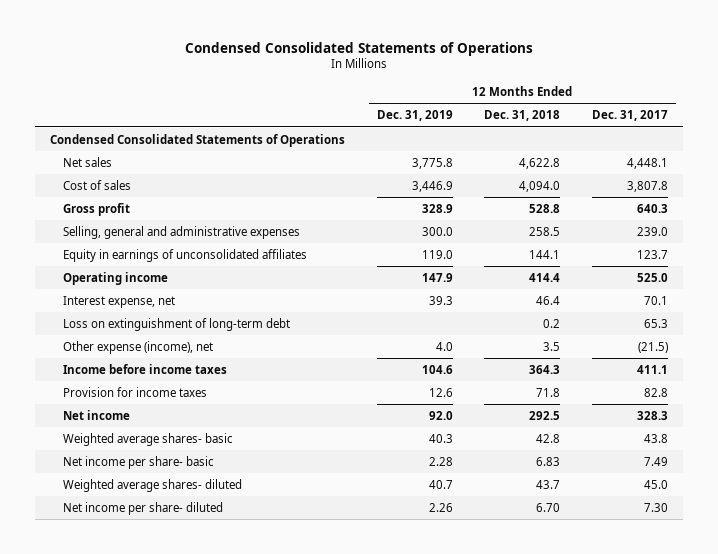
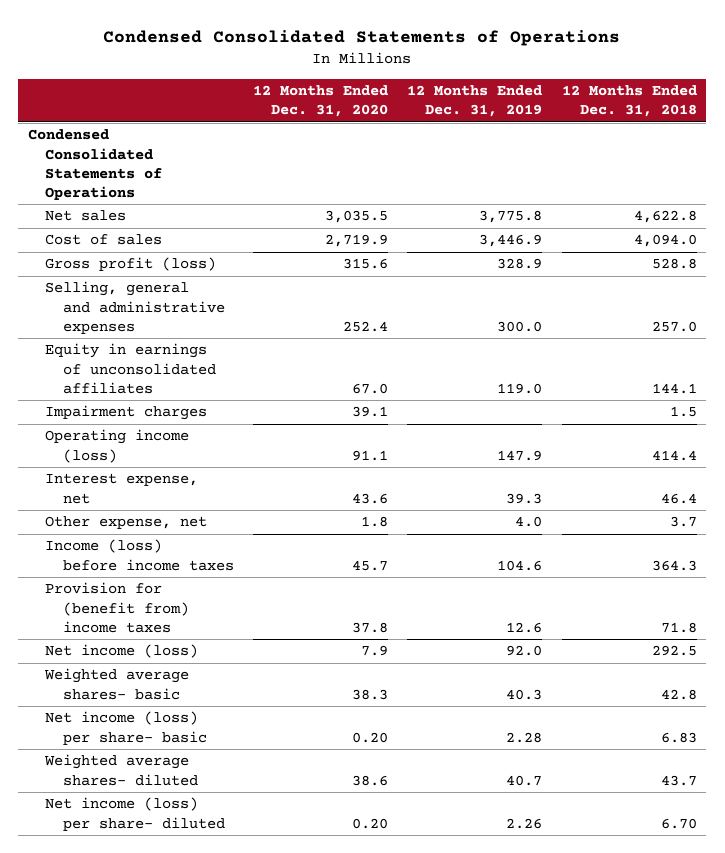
[591,110,668,122] Dec. 31, 2017 -> none
none -> [253,85,389,118] 12 Months Ended Dec. 31, 2020
[62,202,130,216] Gross profit -> [45,257,217,272] Gross profit (loss)
[529,226,561,236] 258.5 -> [651,320,697,332] 257.0
none -> [45,405,208,421] Impairment charges
[62,271,168,285] Operating income -> [45,429,190,463] Operating income (loss)
[62,317,290,331] Loss on extinguishment of long-term debt -> none
[62,340,213,354] Other expense (income), net -> [45,516,208,530] Other expense, net
[543,341,561,351] 3.5 -> [669,516,697,528] 3.7
[62,363,227,374] Income before income taxes -> [45,539,234,571] Income (loss) before income taxes
[62,386,207,397] Provision for income taxes -> [45,582,189,633] Provision for (benefit from) income taxes
[62,409,130,420] Net income -> [45,644,199,659] Net income (loss)
[62,455,214,469] Net income per share- basic -> [45,711,207,745] Net income (loss) per share- basic
[62,501,223,515] Net income per share- diluted -> [45,797,225,831] Net income (loss) per share- diluted

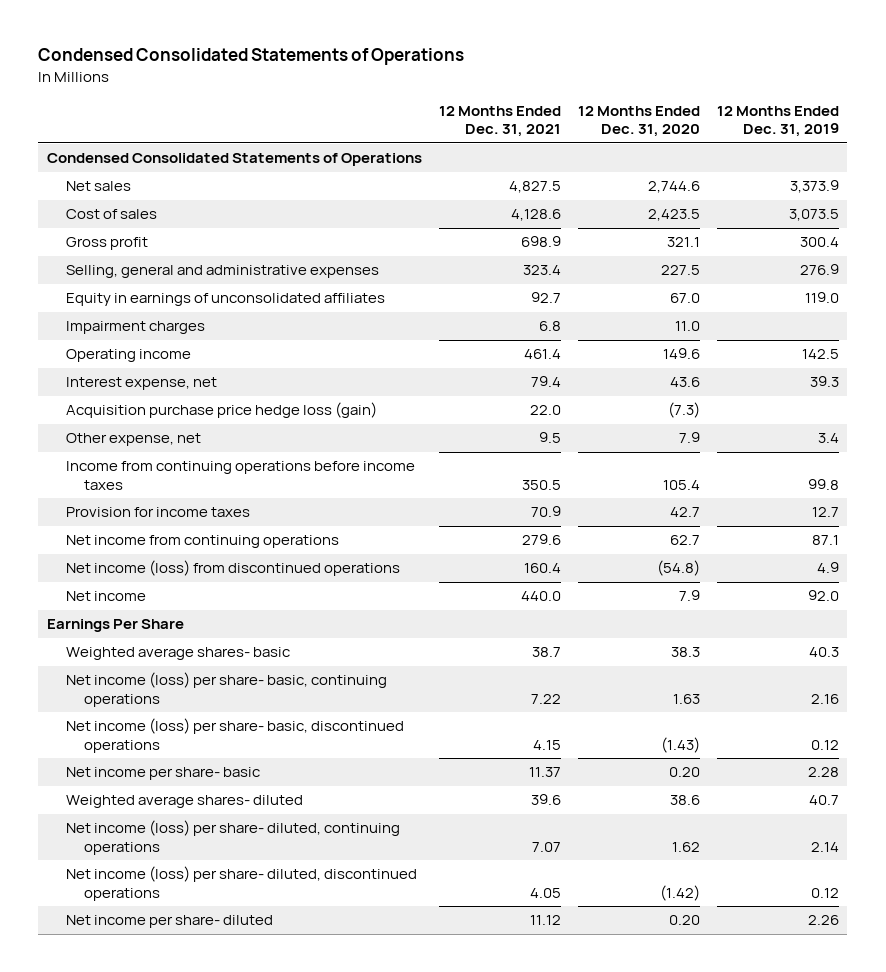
[561,85,697,118] 12 Months Ended Dec. 31, 2018 -> none
none -> [438,106,561,138] 12 Months Ended Dec. 31, 2021
[325,210,389,224] 3,035.5 -> [647,181,700,194] 2,744.6
[479,210,543,224] 3,775.8 -> [789,180,839,194] 3,373.9
[325,234,389,248] 2,719.9 -> [647,209,700,222] 2,423.5
[479,234,543,248] 3,446.9 -> [788,209,839,222] 3,073.5
[45,257,217,272] Gross profit (loss) -> [65,237,148,251] Gross profit
[343,258,389,270] 315.6 -> [666,237,700,248] 321.1
[497,258,543,270] 328.9 -> [799,237,839,248] 300.4
[343,320,389,332] 252.4 -> [660,265,700,276] 227.5
[497,320,543,332] 300.0 -> [799,264,839,276] 276.9
[352,406,389,418] 39.1 -> [674,321,700,332] 11.0
[45,429,190,463] Operating income (loss) -> [65,349,191,363] Operating income
[352,449,389,461] 91.1 -> [662,348,700,360] 149.6
[497,449,543,461] 147.9 -> [801,349,839,360] 142.5
none -> [65,402,377,419] Acquisition purchase price hedge loss (gain)
[361,516,389,528] 1.8 -> [678,432,700,444] 7.9
[515,516,543,528] 4.0 -> [817,433,839,444] 3.4
[45,539,234,571] Income (loss) before income taxes -> [65,461,415,490] Income from continuing operations before income taxes
[352,559,389,571] 45.7 -> [662,479,700,490] 105.4
[497,559,543,571] 104.6 -> [807,478,839,490] 99.8
[45,582,189,633] Provision for (benefit from) income taxes -> [65,507,250,518] Provision for income taxes
[352,621,389,633] 37.8 -> [669,507,700,518] 42.7
[506,621,543,633] 12.6 -> [811,507,839,518] 12.7
none -> [65,535,339,549] Net income from continuing operations
none -> [65,560,400,577] Net income (loss) from discontinued operations
[45,644,199,659] Net income (loss) -> [65,591,146,602] Net income
none -> [46,619,184,633] Earnings Per Share
none -> [65,672,387,707] Net income (loss) per share- basic, continuing operations
none -> [65,718,404,753] Net income (loss) per share- basic, discontinued operations
[45,711,207,745] Net income (loss) per share- basic -> [65,767,260,781] Net income per share- basic
none -> [65,820,400,855] Net income (loss) per share- diluted, continuing operations
none -> [65,866,417,901] Net income (loss) per share- diluted, discontinued operations
[45,797,225,831] Net income (loss) per share- diluted -> [65,915,273,929] Net income per share- diluted

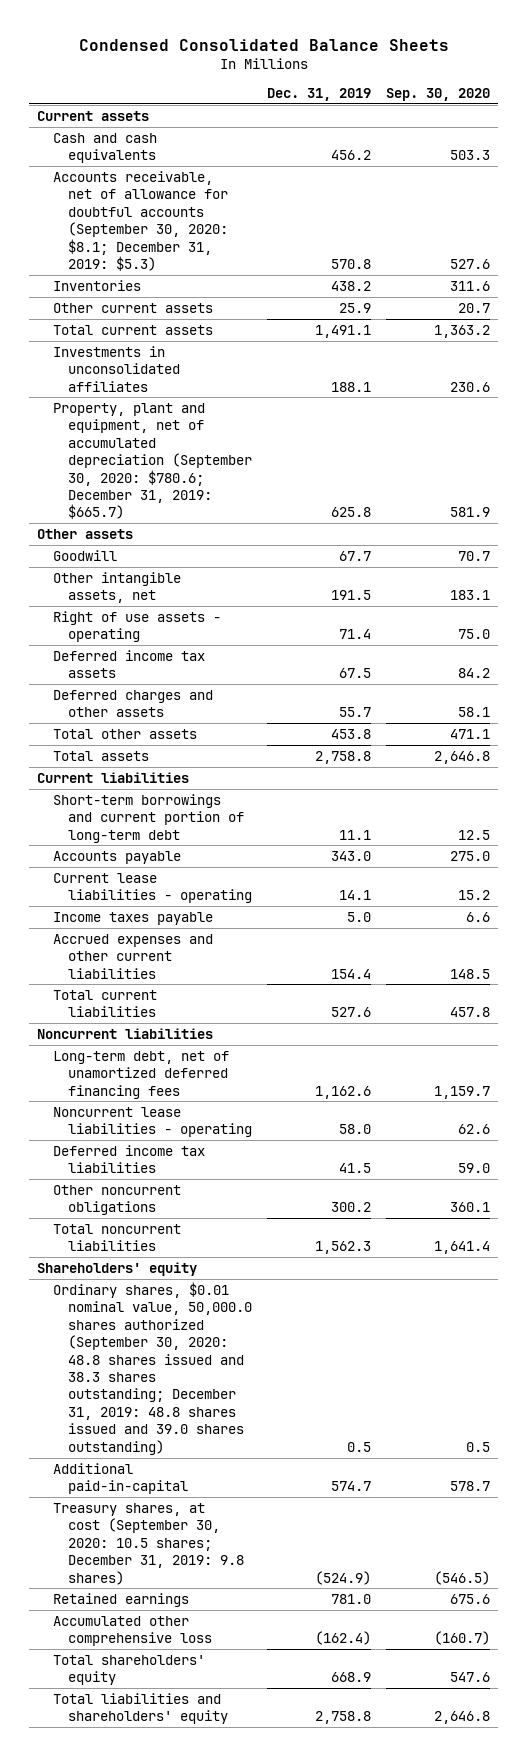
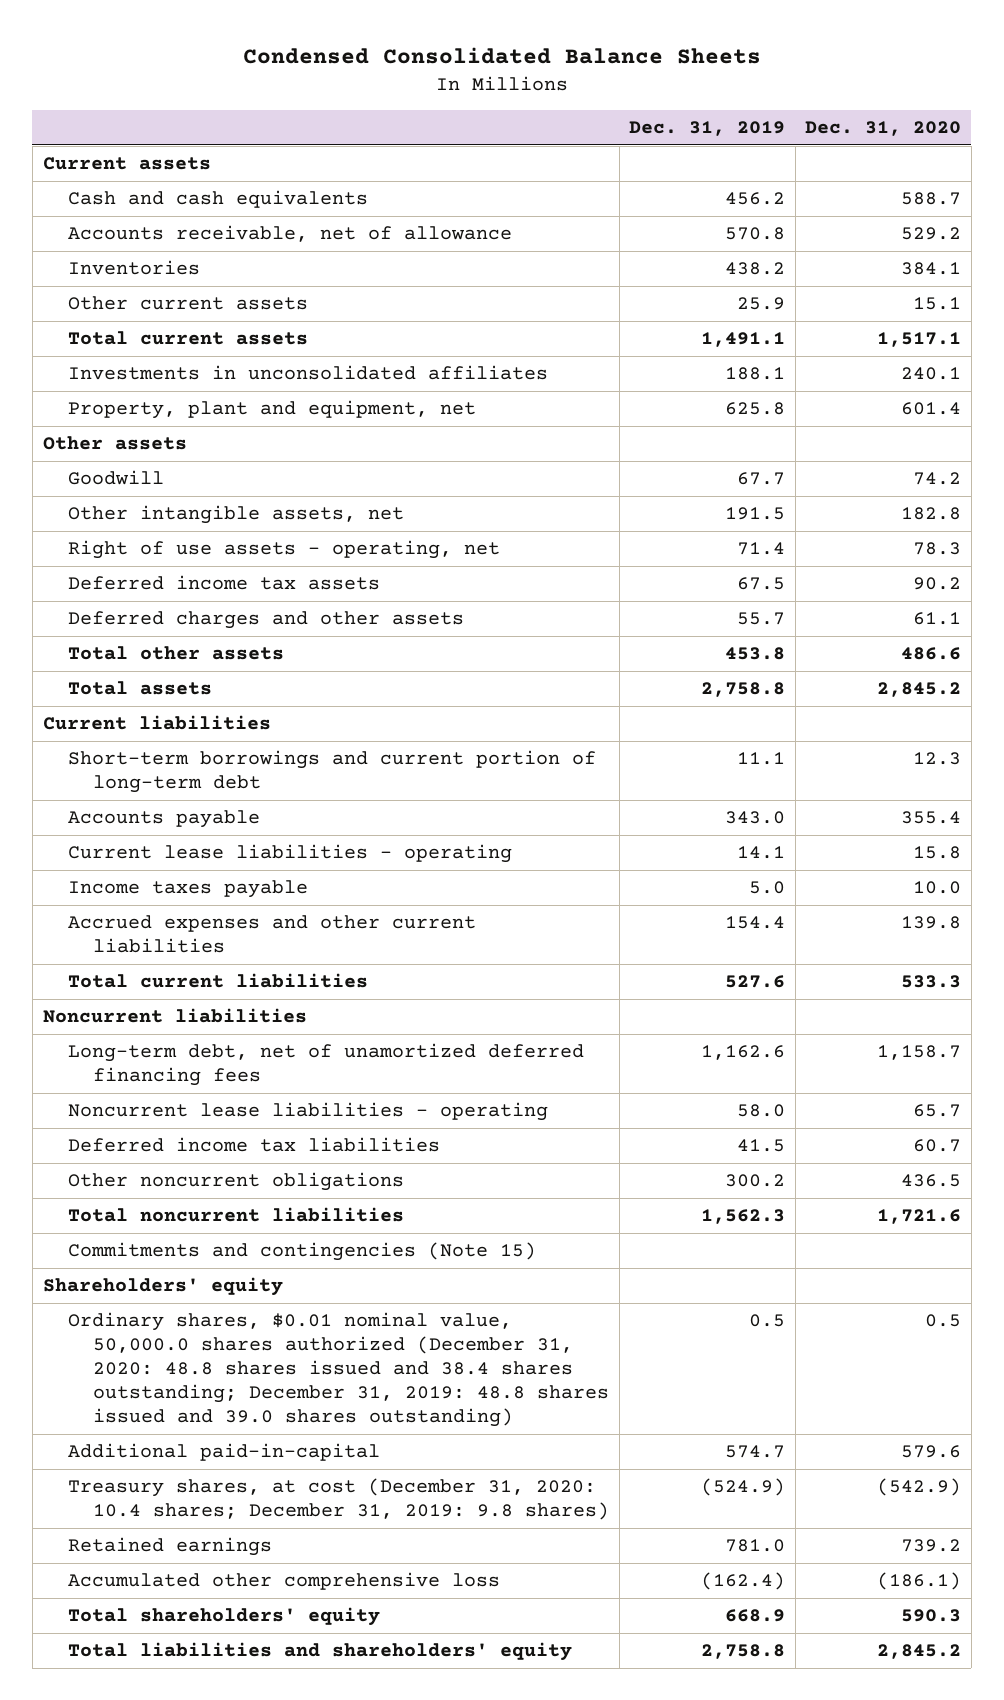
[386,88,491,102] Sep. 30, 2020 -> none
none -> [805,120,962,136] Dec. 31, 2020
[52,170,229,271] Accounts receivable, net of allowance for doubtful accounts (September 30, 2020: $8.1; December 31, 2019: $5.3) -> [67,225,512,243] Accounts receivable, net of allowance
[52,402,253,520] Property, plant and equipment, net of accumulated depreciation (September 30, 2020: $780.6; December 31, 2019: $665.7) -> [67,400,476,420] Property, plant and equipment, net
[52,610,221,643] Right of use assets - operating -> [67,540,500,560] Right of use assets - operating, net
none -> [67,1242,536,1262] Commitments and contingencies (Note 15)
[52,1281,253,1455] Ordinary shares, $0.01 nominal value, 50,000.0 shares authorized (September 30, 2020: 48.8 shares issued and 38.3 shares outstanding; December 31, 2019: 48.8 shares issued and 39.0 shares outstanding) -> [67,1312,610,1427] Ordinary shares, $0.01 nominal value, 50,000.0 shares authorized (December 31, 2020: 48.8 shares issued and 38.4 shares outstanding; December 31, 2019: 48.8 shares issued and 39.0 shares outstanding)
[52,1502,245,1585] Treasury shares, at cost (September 30, 2020: 10.5 shares; December 31, 2019: 9.8 shares) -> [67,1478,610,1521] Treasury shares, at cost (December 31, 2020: 10.4 shares; December 31, 2019: 9.8 shares)

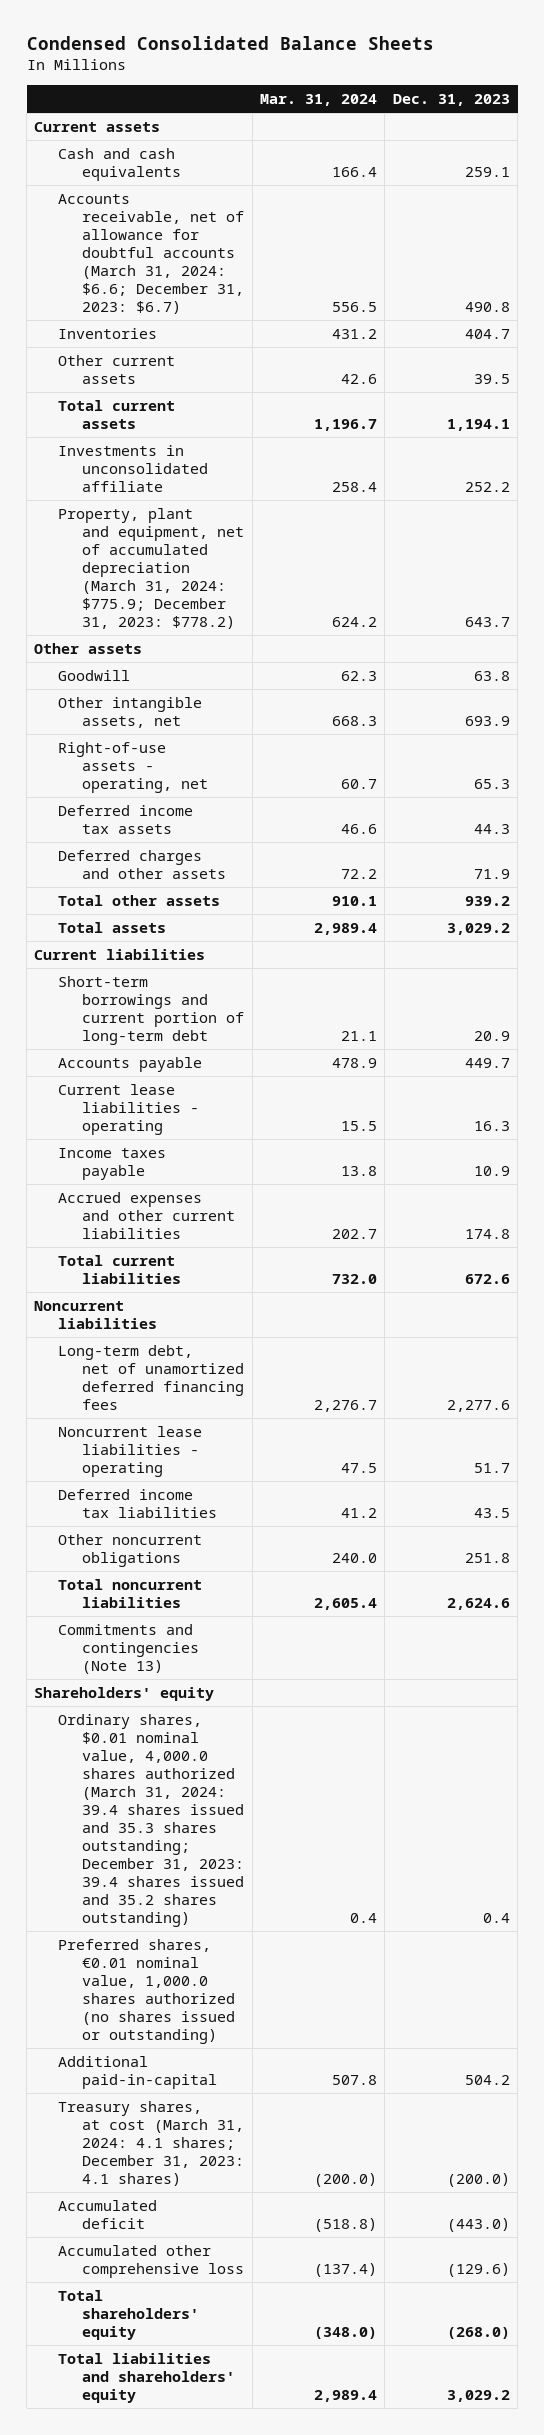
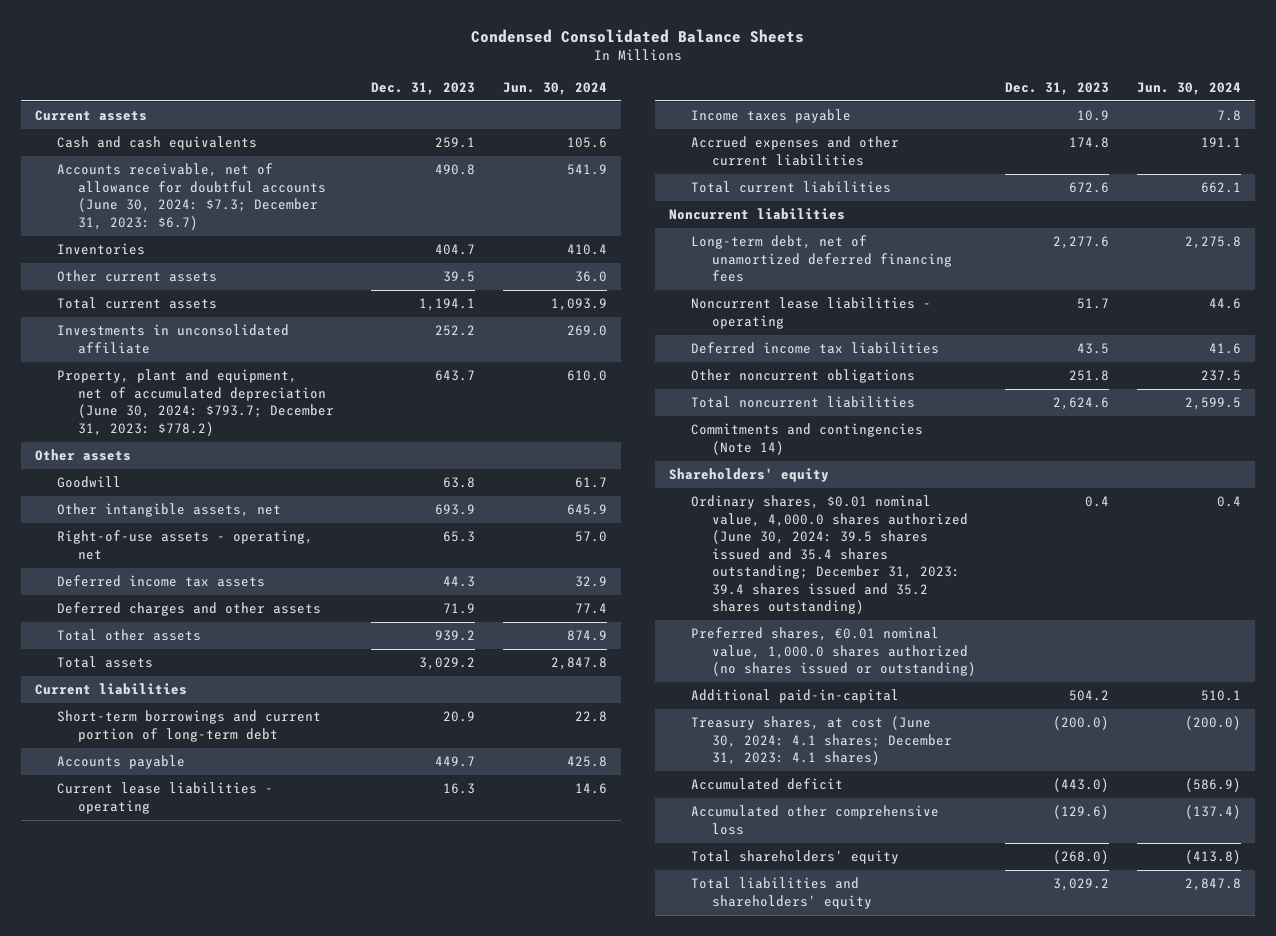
[260,94,378,107] Mar. 31, 2024 -> none
none -> [502,82,607,96] Jun. 30, 2024
[58,193,245,315] Accounts receivable, net of allowance for doubtful accounts (March 31, 2024: $6.6; December 31, 2023: $6.7) -> [56,163,327,230] Accounts receivable, net of allowance for doubtful accounts (June 30, 2024: $7.3; December 31, 2023: $6.7)
[58,507,245,630] Property, plant and equipment, net of accumulated depreciation (March 31, 2024: $775.9; December 31, 2023: $778.2) -> [56,369,335,436] Property, plant and equipment, net of accumulated depreciation (June 30, 2024: $793.7; December 31, 2023: $778.2)
[58,1623,200,1674] Commitments and contingencies (Note 13) -> [690,423,923,455] Commitments and contingencies (Note 14)
[58,1713,245,1928] Ordinary shares, $0.01 nominal value, 4,000.0 shares authorized (March 31, 2024: 39.4 shares issued and 35.3 shares outstanding; December 31, 2023: 39.4 shares issued and 35.2 shares outstanding) -> [690,495,969,615] Ordinary shares, $0.01 nominal value, 4,000.0 shares authorized (June 30, 2024: 39.5 shares issued and 35.4 shares outstanding; December 31, 2023: 39.4 shares issued and 35.2 shares outstanding)
[58,2100,245,2187] Treasury shares, at cost (March 31, 2024: 4.1 shares; December 31, 2023: 4.1 shares) -> [690,716,953,766] Treasury shares, at cost (June 30, 2024: 4.1 shares; December 31, 2023: 4.1 shares)

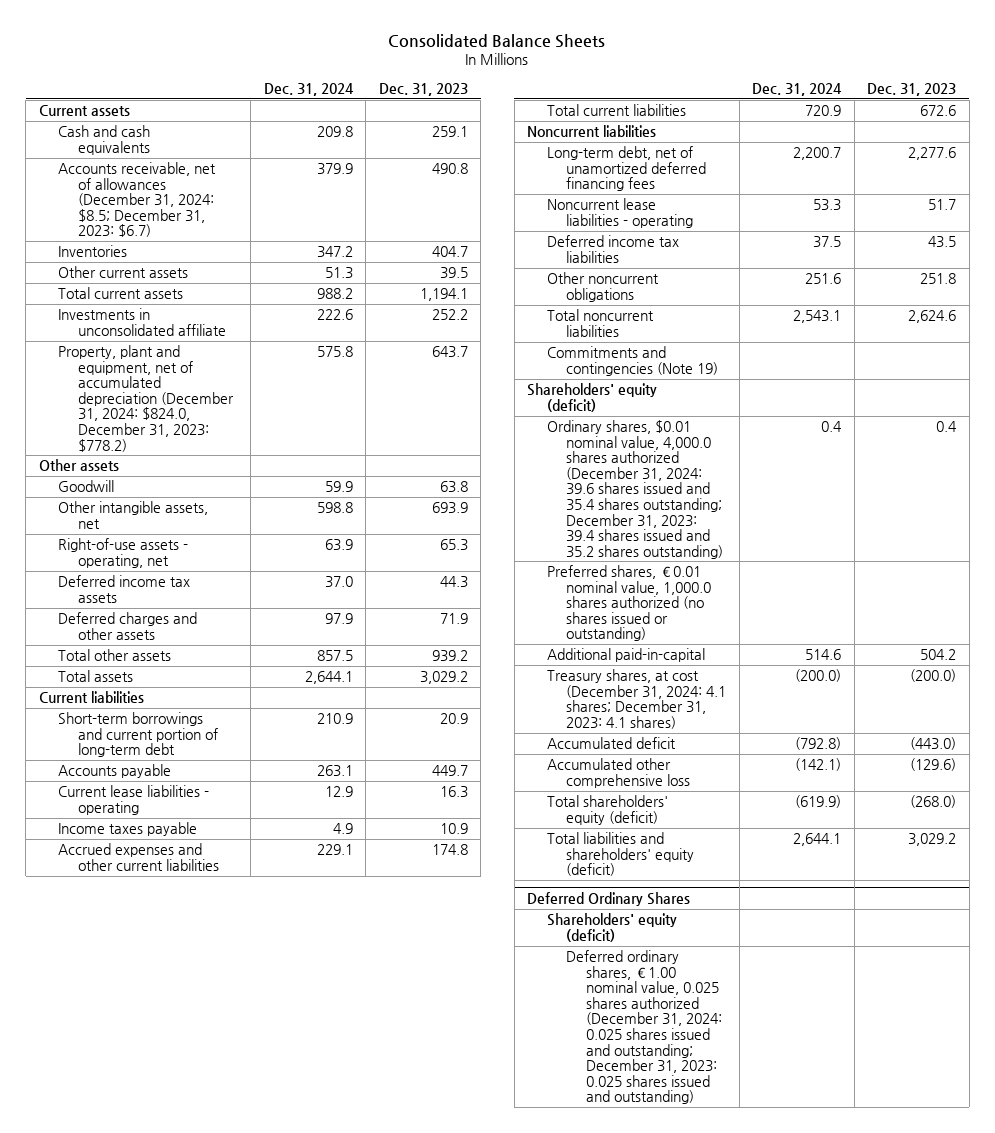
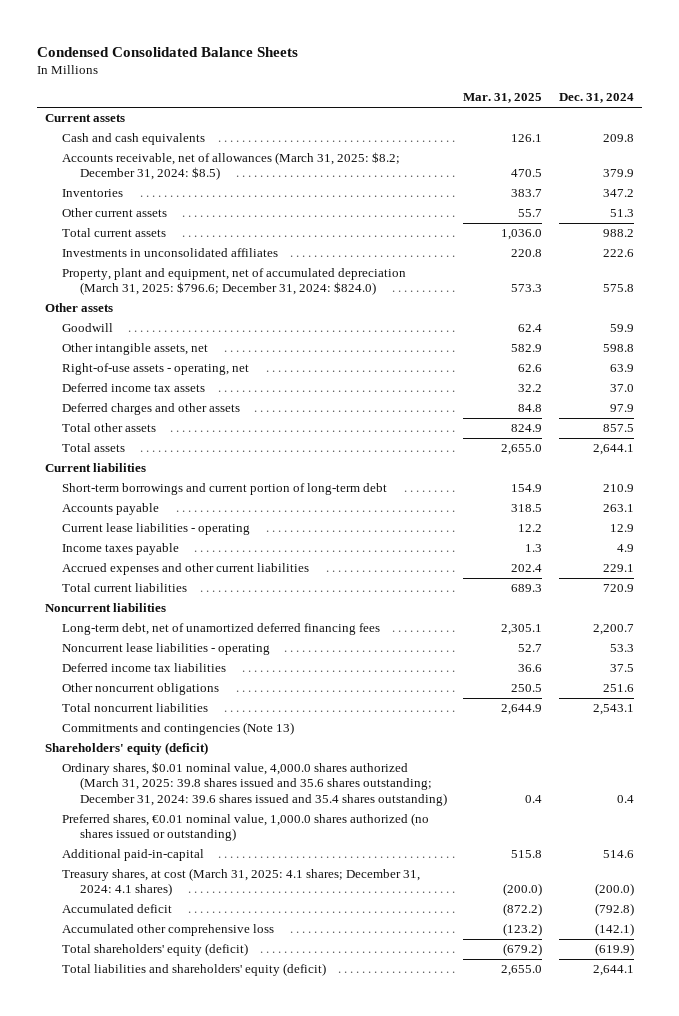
[388,34,606,49] Consolidated Balance Sheets -> [36,46,298,57] Condensed Consolidated Balance Sheets
[378,83,468,97] Dec. 31, 2023 -> none
none -> [463,93,543,104] Mar. 31, 2025
[58,162,217,238] Accounts receivable, net of allowances (December 31, 2024: $8.5; December 31, 2023: $6.7) -> [62,152,401,181] Accounts receivable, net of allowances (March 31, 2025: $8.2; December 31, 2024: $8.5)
[58,308,226,336] Investments in unconsolidated affiliate -> [62,248,279,258] Investments in unconsolidated affiliates
[58,345,234,452] Property, plant and equipment, net of accumulated depreciation (December 31, 2024: $824.0, December 31, 2023: $778.2) -> [62,268,407,296] Property, plant and equipment, net of accumulated depreciation (March 31, 2025: $796.6; December 31, 2024: $824.0)
[546,346,719,376] Commitments and contingencies (Note 19) -> [62,722,295,736] Commitments and contingencies (Note 13)
[546,420,724,559] Ordinary shares, $0.01 nominal value, 4,000.0 shares authorized (December 31, 2024: 39.6 shares issued and 35.4 shares outstanding; December 31, 2023: 39.4 shares issued and 35.2 shares outstanding) -> [62,762,447,806] Ordinary shares, $0.01 nominal value, 4,000.0 shares authorized (March 31, 2025: 39.8 shares issued and 35.6 shares outstanding; December 31, 2024: 39.6 shares issued and 35.4 shares outstanding)
[546,669,727,729] Treasury shares, at cost (December 31, 2024: 4.1 shares; December 31, 2023: 4.1 shares) -> [62,868,421,897] Treasury shares, at cost (March 31, 2025: 4.1 shares; December 31, 2024: 4.1 shares)
[526,891,690,906] Deferred Ordinary Shares -> none
[546,913,677,942] Shareholders' equity (deficit) -> none
[566,950,723,1105] Deferred ordinary shares, €1.00 nominal value, 0.025 shares authorized (December 31, 2024: 0.025 shares issued and outstanding; December 31, 2023: 0.025 shares issued and outstanding) -> none

